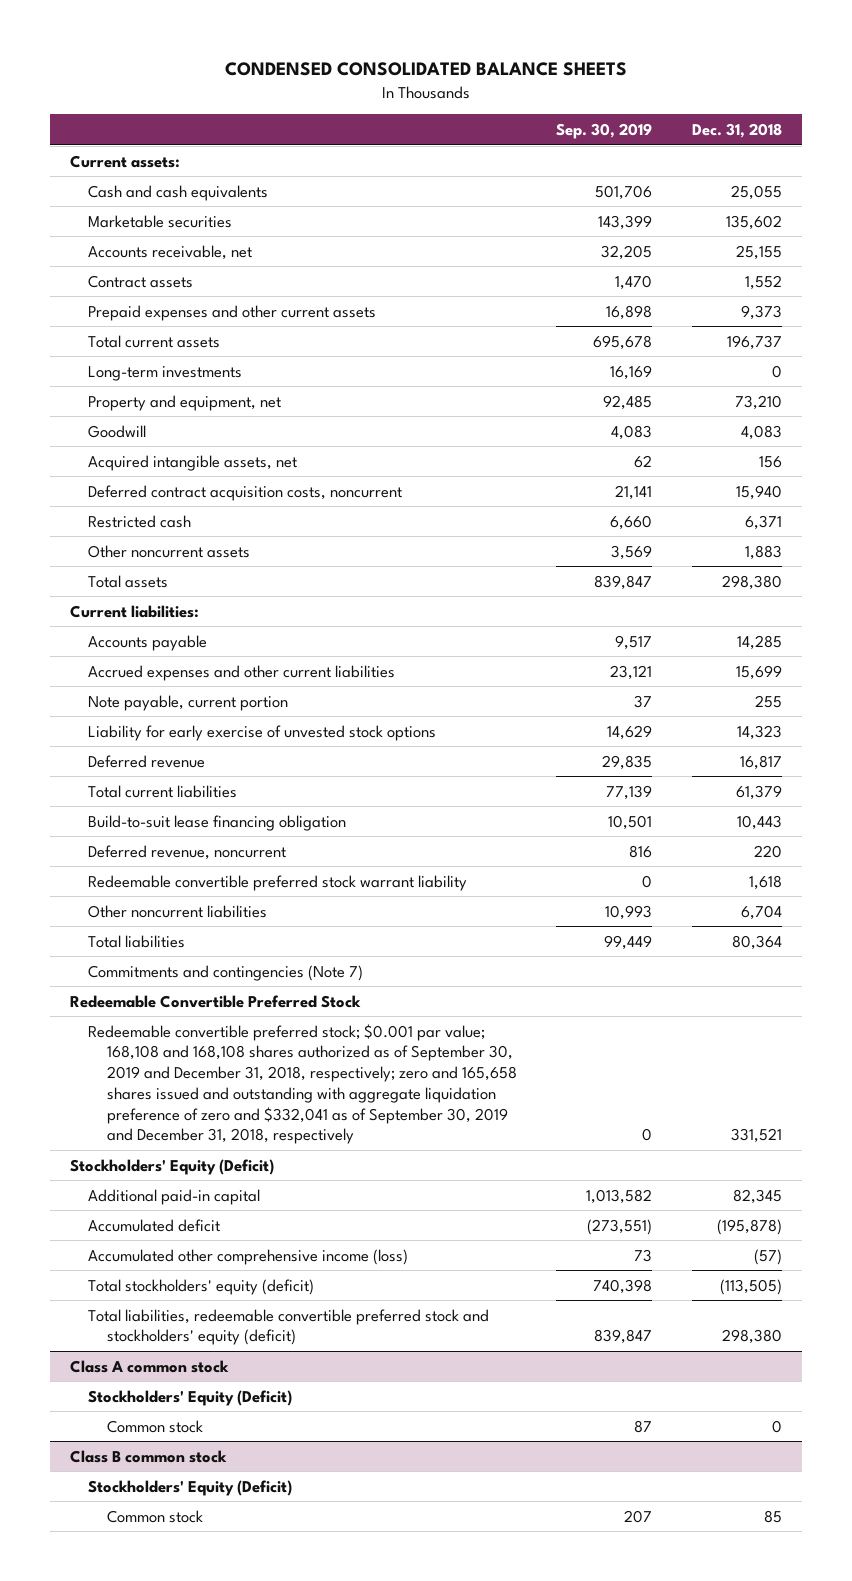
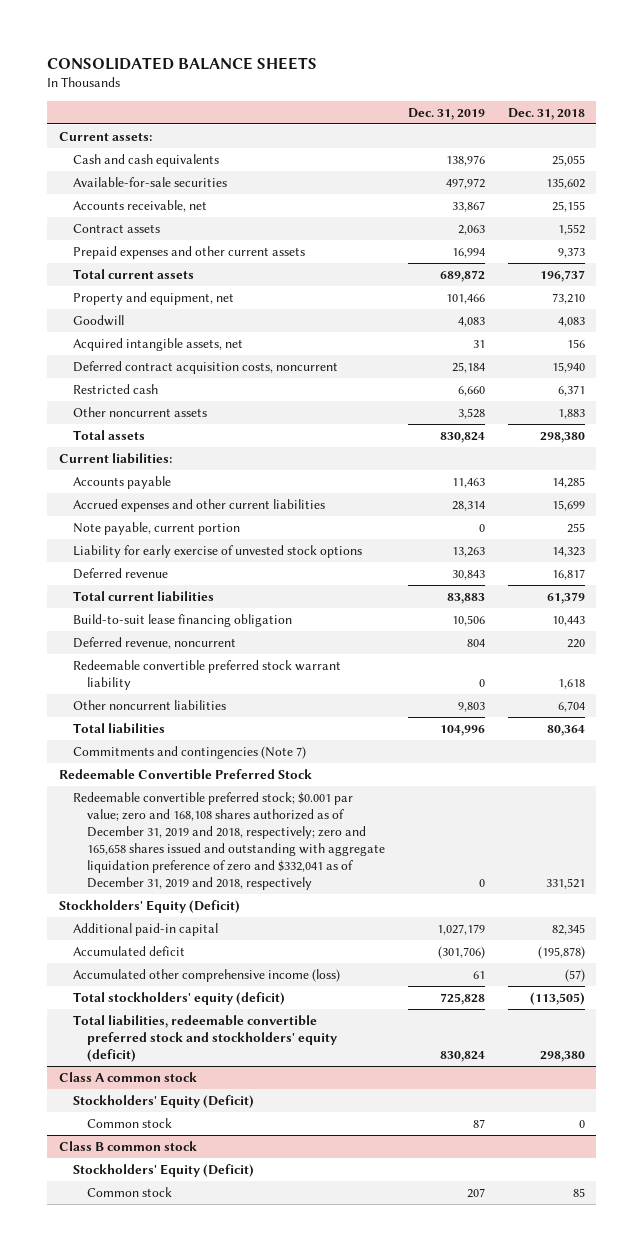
[224,62,627,77] CONDENSED CONSOLIDATED BALANCE SHEETS -> [47,56,318,70] CONSOLIDATED BALANCE SHEETS
[556,123,653,140] Sep. 30, 2019 -> none
none -> [407,107,485,120] Dec. 31, 2019
[88,214,233,228] Marketable securities -> [72,176,227,187] Available-for-sale securities
[88,365,243,381] Long-term investments -> none
[88,1023,517,1145] Redeemable convertible preferred stock; $0.001 par value; 168,108 and 168,108 shares authorized as of September 30, 2019 and December 31, 2018, respectively; zero and 165,658 shares issued and outstanding with aggregate liquidation preference of zero and $332,041 as of September 30, 2019 and December 31, 2018, respectively -> [72,791,386,890] Redeemable convertible preferred stock; $0.001 par value; zero and 168,108 shares authorized as of December 31, 2019 and 2018, respectively; zero and 165,658 shares issued and outstanding with aggregate liquidation preference of zero and $332,041 as of December 31, 2019 and 2018, respectively

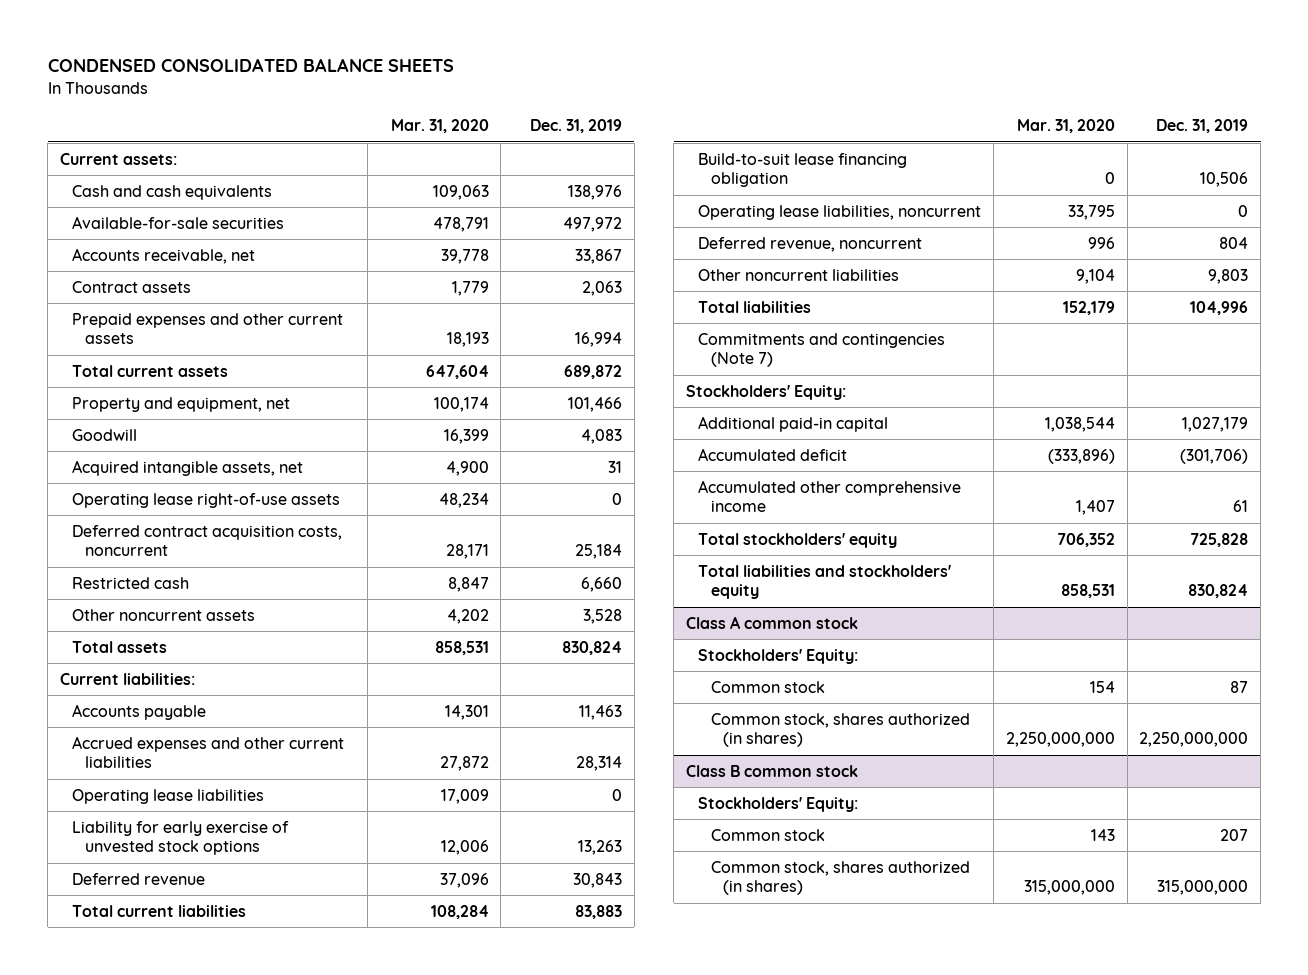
[47,56,318,70] CONSOLIDATED BALANCE SHEETS -> [47,58,454,73] CONDENSED CONSOLIDATED BALANCE SHEETS
[507,107,585,120] Dec. 31, 2018 -> none
none -> [390,118,489,133] Mar. 31, 2020
none -> [72,492,341,508] Operating lease right-of-use assets
[72,521,240,535] Note payable, current portion -> none
none -> [72,788,265,804] Operating lease liabilities
none -> [698,204,982,220] Operating lease liabilities, noncurrent
[72,659,341,690] Redeemable convertible preferred stock warrant liability -> none
[58,768,312,780] Redeemable Convertible Preferred Stock -> none
[72,791,386,890] Redeemable convertible preferred stock; $0.001 par value; zero and 168,108 shares authorized as of December 31, 2019 and 2018, respectively; zero and 165,658 shares issued and outstanding with aggregate liquidation preference of zero and $332,041 as of December 31, 2019 and 2018, respectively -> none
[58,899,240,913] Stockholders' Equity (Deficit) -> [686,384,847,400] Stockholders' Equity:
[72,968,340,982] Accumulated other comprehensive income (loss) -> [698,479,962,513] Accumulated other comprehensive income
[72,991,285,1005] Total stockholders' equity (deficit) -> [698,532,898,548] Total stockholders' equity
[72,1014,338,1062] Total liabilities, redeemable convertible preferred stock and stockholders' equity (deficit) -> [698,564,952,600] Total liabilities and stockholders' equity
[72,1094,254,1108] Stockholders' Equity (Deficit) -> [698,648,859,664] Stockholders' Equity:
none -> [710,712,970,748] Common stock, shares authorized (in shares)
[72,1163,254,1177] Stockholders' Equity (Deficit) -> [698,796,859,812] Stockholders' Equity:
none -> [710,860,970,896] Common stock, shares authorized (in shares)

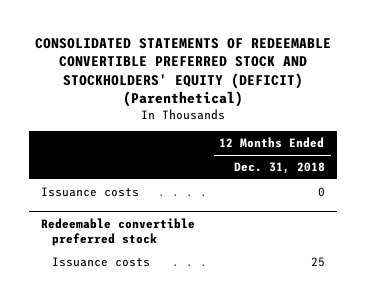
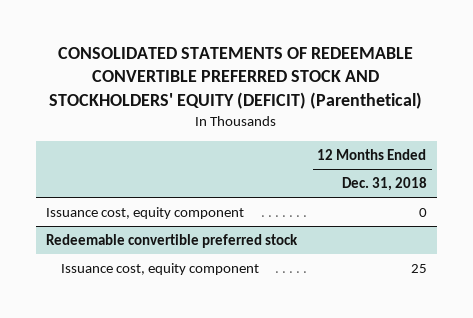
[41,187,140,198] Issuance costs -> [46,206,245,219] Issuance cost, equity component
[52,257,151,268] Issuance costs -> [61,262,260,275] Issuance cost, equity component

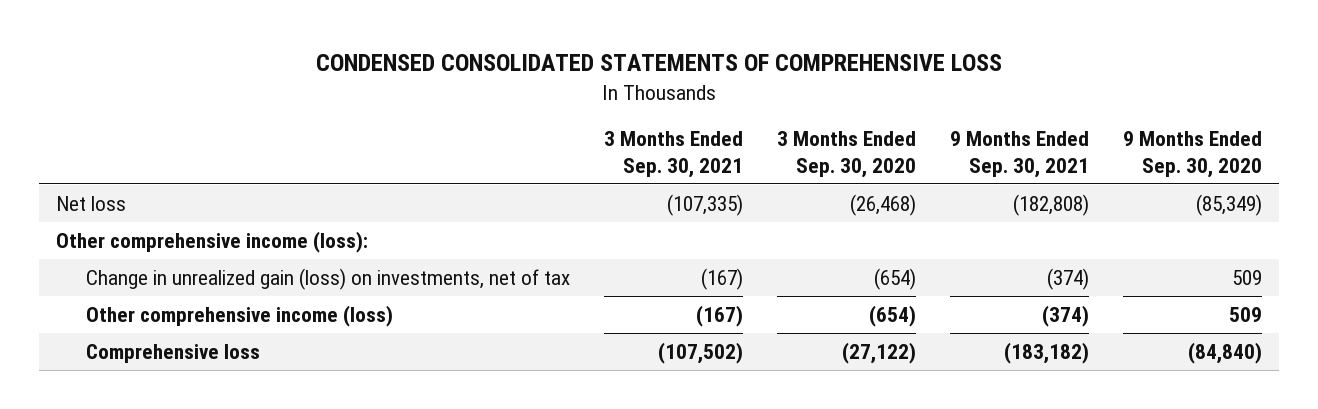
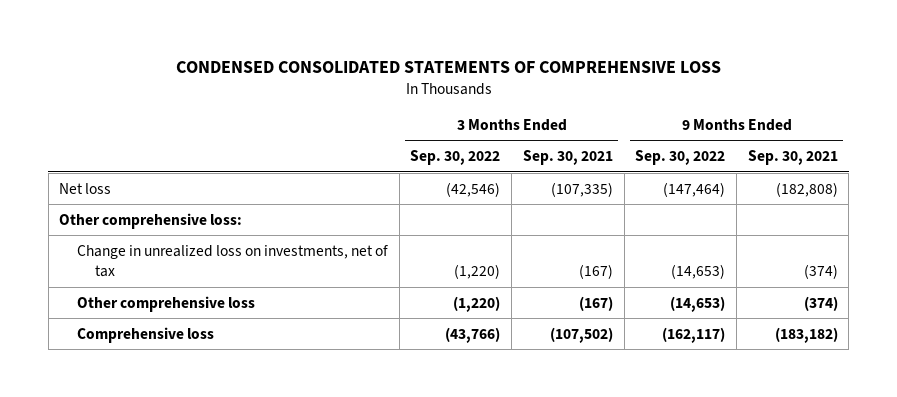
[777,131,917,179] 3 Months Ended Sep. 30, 2020 -> none
[1123,131,1263,179] 9 Months Ended Sep. 30, 2020 -> none
none -> [410,150,501,166] Sep. 30, 2022
none -> [635,150,726,166] Sep. 30, 2022
[55,230,368,253] Other comprehensive income (loss): -> [59,212,243,229] Other comprehensive loss:
[85,267,570,290] Change in unrealized gain (loss) on investments, net of tax -> [77,244,389,278] Change in unrealized loss on investments, net of tax
[85,304,393,327] Other comprehensive income (loss) -> [77,295,256,312] Other comprehensive loss

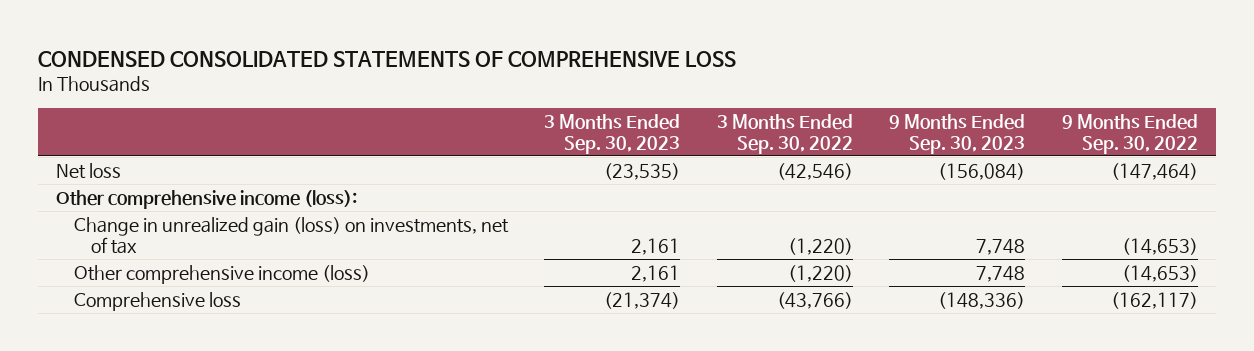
[522,150,613,166] Sep. 30, 2021 -> none
[747,150,838,166] Sep. 30, 2021 -> none
none -> [544,114,681,154] 3 Months Ended Sep. 30, 2023
none -> [889,114,1026,154] 9 Months Ended Sep. 30, 2023
[59,212,243,229] Other comprehensive loss: -> [56,189,358,209] Other comprehensive income (loss):
[77,244,389,278] Change in unrealized loss on investments, net of tax -> [73,216,509,254] Change in unrealized gain (loss) on investments, net of tax
[77,295,256,312] Other comprehensive loss -> [73,264,370,284] Other comprehensive income (loss)

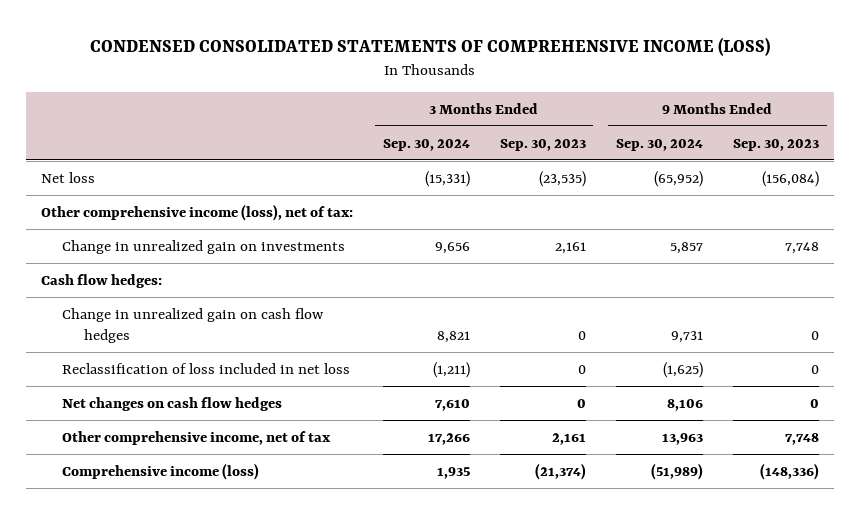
[37,50,736,67] CONDENSED CONSOLIDATED STATEMENTS OF COMPREHENSIVE LOSS -> [89,36,770,56] CONDENSED CONSOLIDATED STATEMENTS OF COMPREHENSIVE INCOME (LOSS)
[716,114,853,154] 3 Months Ended Sep. 30, 2022 -> none
[1062,114,1199,154] 9 Months Ended Sep. 30, 2022 -> none
none -> [382,138,470,151] Sep. 30, 2024
none -> [615,138,703,151] Sep. 30, 2024
[56,189,358,209] Other comprehensive income (loss): -> [40,203,353,221] Other comprehensive income (loss), net of tax:
[73,216,509,254] Change in unrealized gain (loss) on investments, net of tax -> [62,239,346,254] Change in unrealized gain on investments
none -> [40,273,162,288] Cash flow hedges:
none -> [62,307,325,343] Change in unrealized gain on cash flow hedges
none -> [62,362,351,374] Reclassification of loss included in net loss
none -> [62,396,283,411] Net changes on cash flow hedges
[73,264,370,284] Other comprehensive income (loss) -> [62,430,332,445] Other comprehensive income, net of tax
[73,291,241,311] Comprehensive loss -> [62,462,260,480] Comprehensive income (loss)

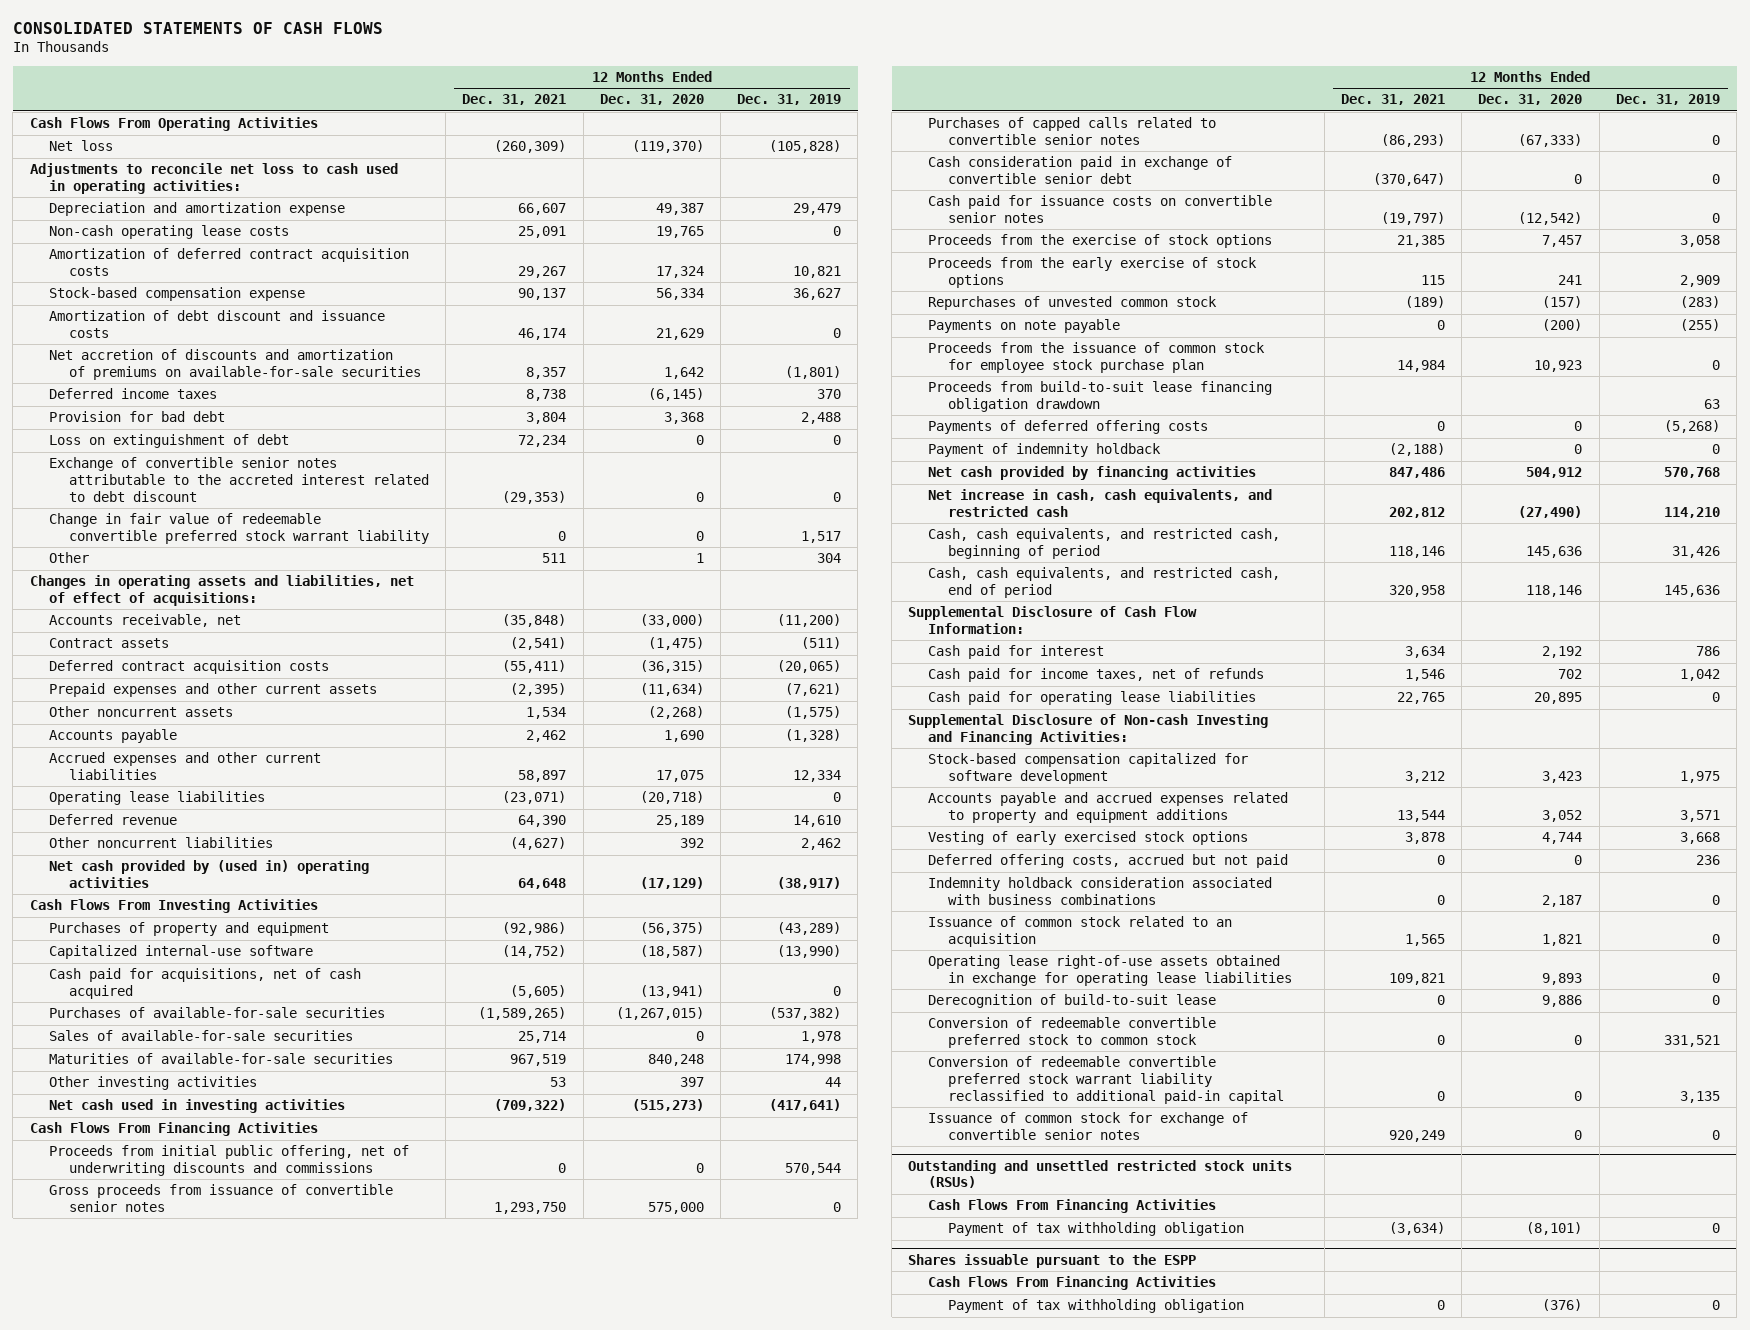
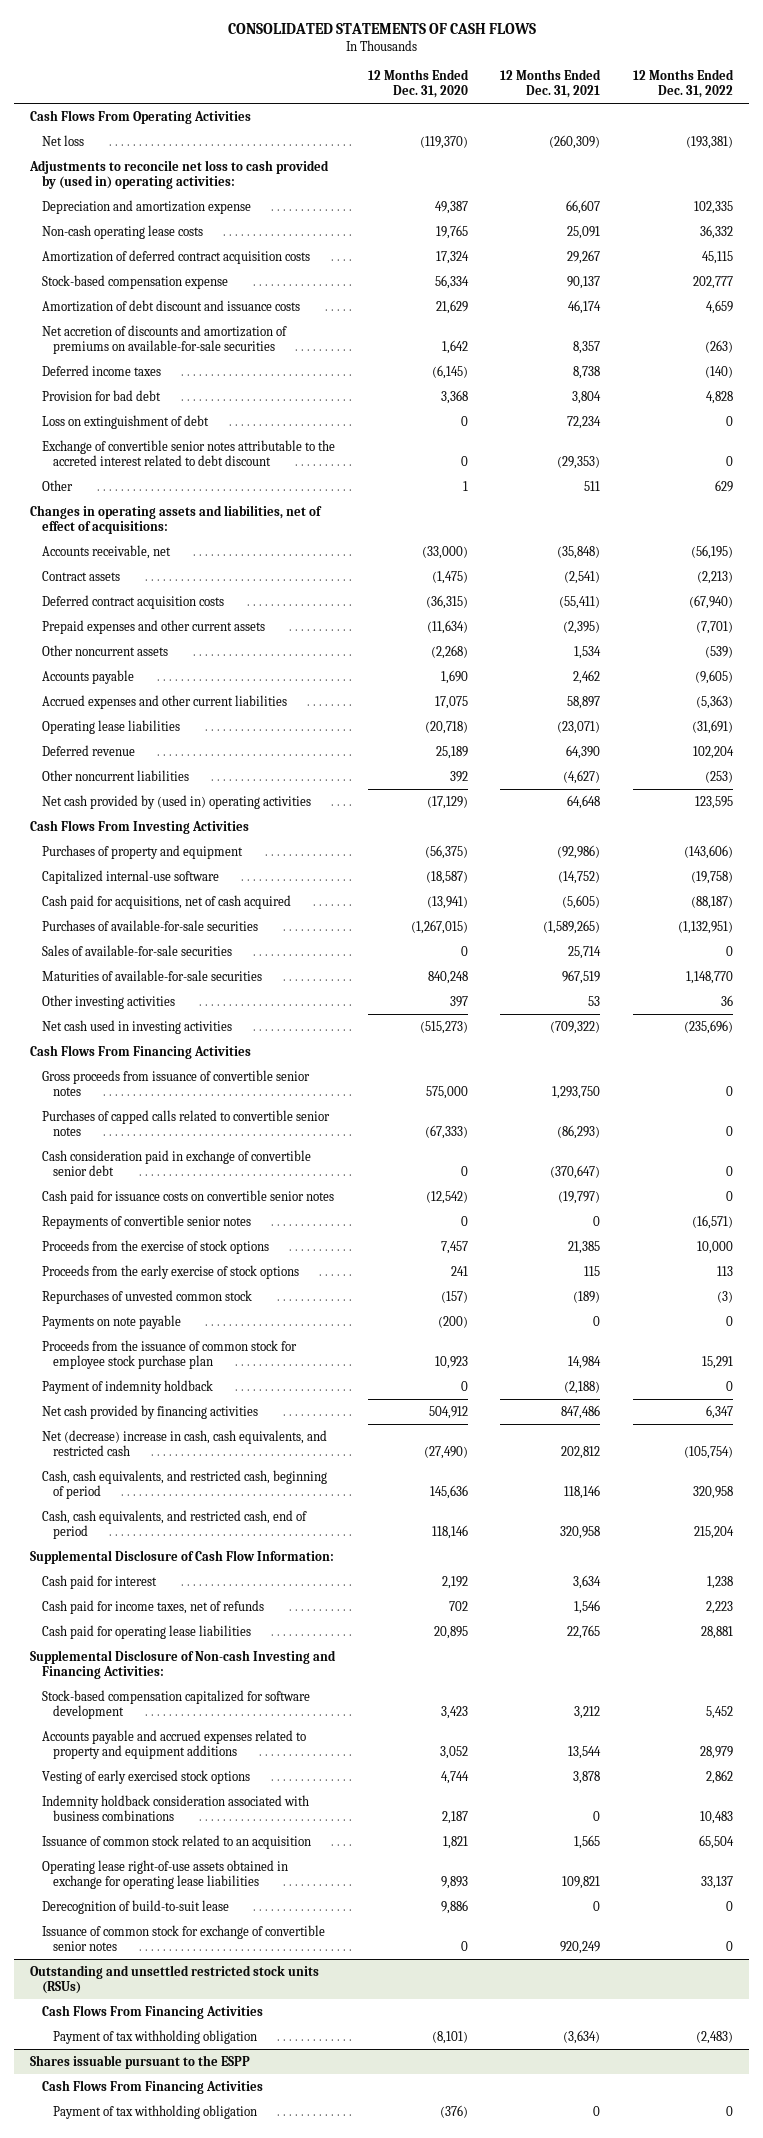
[737,94,842,106] Dec. 31, 2019 -> none
none -> [632,68,734,98] 12 Months Ended Dec. 31, 2022
[29,163,398,195] Adjustments to reconcile net loss to cash used in operating activities: -> [29,159,330,189] Adjustments to reconcile net loss to cash provided by (used in) operating activities:
[49,513,429,545] Change in fair value of redeemable convertible preferred stock warrant liability -> none
[49,1145,410,1177] Proceeds from initial public offering, net of underwriting discounts and commissions -> none
none -> [41,1214,251,1229] Repayments of convertible senior notes
[927,381,1272,413] Proceeds from build-to-suit lease financing obligation drawdown -> none
[927,420,1208,435] Payments of deferred offering costs -> none
[927,489,1272,518] Net increase in cash, cash equivalents, and restricted cash -> [41,1429,327,1456] Net (decrease) increase in cash, cash equivalents, and restricted cash
[927,854,1288,869] Deferred offering costs, accrued but not paid -> none
[927,1017,1216,1049] Conversion of redeemable convertible preferred stock to common stock -> none
[927,1056,1284,1104] Conversion of redeemable convertible preferred stock warrant liability reclassified to additional paid-in capital -> none

